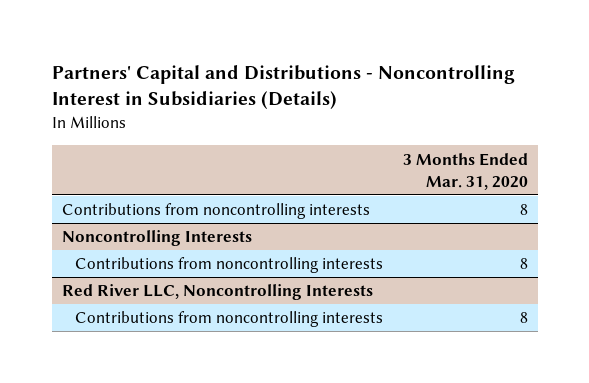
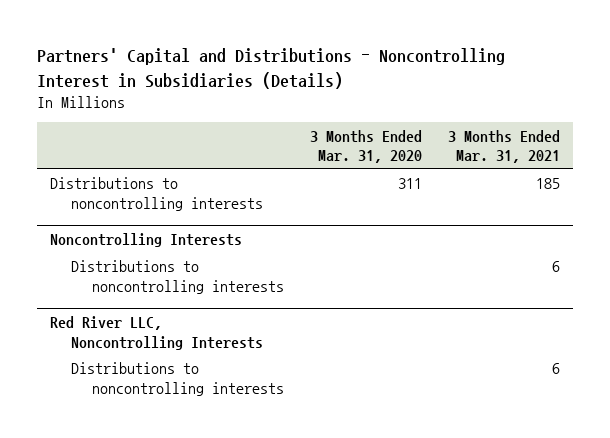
none -> [447,129,560,164] 3 Months Ended Mar. 31, 2021
[61,203,370,220] Contributions from noncontrolling interests -> none
none -> [50,177,263,211] Distributions to noncontrolling interests
[74,257,383,274] Contributions from noncontrolling interests -> none
none -> [70,260,284,294] Distributions to noncontrolling interests
[74,311,383,328] Contributions from noncontrolling interests -> none
none -> [70,362,284,396] Distributions to noncontrolling interests

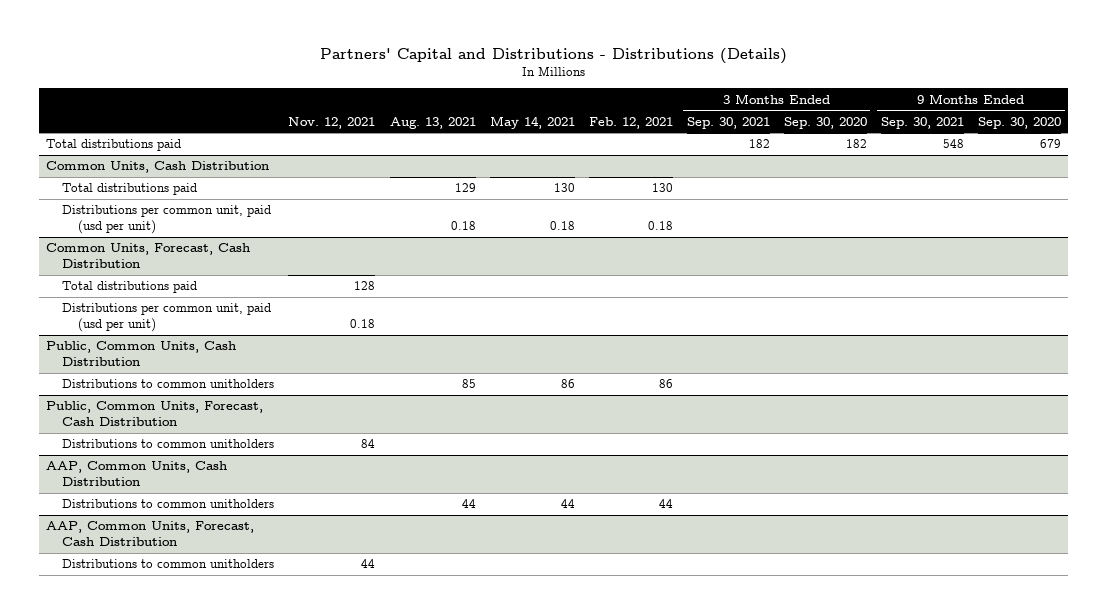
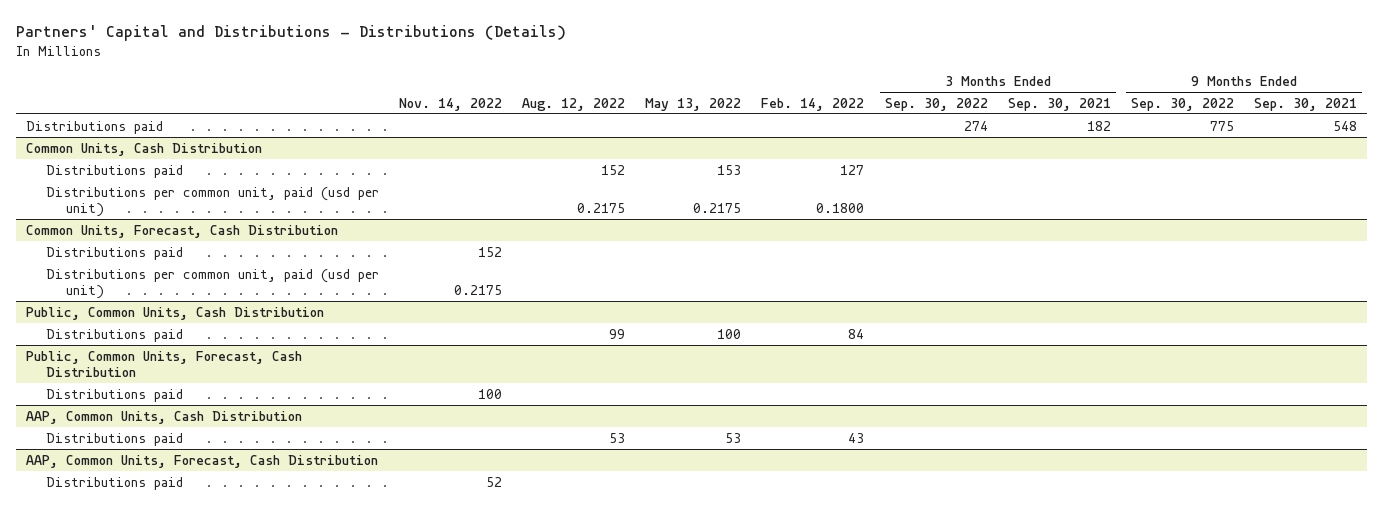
[288,116,376,129] Nov. 12, 2021 -> none
[389,116,476,129] Aug. 13, 2021 -> none
[489,115,575,129] May 14, 2021 -> none
[588,116,673,129] Feb. 12, 2021 -> none
[783,116,867,129] Sep. 30, 2020 -> none
[977,116,1061,129] Sep. 30, 2020 -> none
none -> [399,97,503,111] Nov. 14, 2022
none -> [522,97,626,111] Aug. 12, 2022
none -> [645,97,742,111] May 13, 2022
none -> [761,97,865,111] Feb. 14, 2022
none -> [884,97,988,111] Sep. 30, 2022
none -> [1130,97,1234,111] Sep. 30, 2022
[46,139,182,152] Total distributions paid -> [25,120,163,134] Distributions paid
[62,183,198,196] Total distributions paid -> [46,164,184,178] Distributions paid
[62,281,198,294] Total distributions paid -> [46,246,184,260] Distributions paid
[62,379,275,389] Distributions to common unitholders -> none
none -> [46,328,184,342] Distributions paid
[62,439,275,449] Distributions to common unitholders -> none
none -> [46,388,184,402] Distributions paid
[62,499,275,509] Distributions to common unitholders -> none
none -> [46,432,184,446] Distributions paid
[62,559,275,569] Distributions to common unitholders -> none
none -> [46,476,184,490] Distributions paid

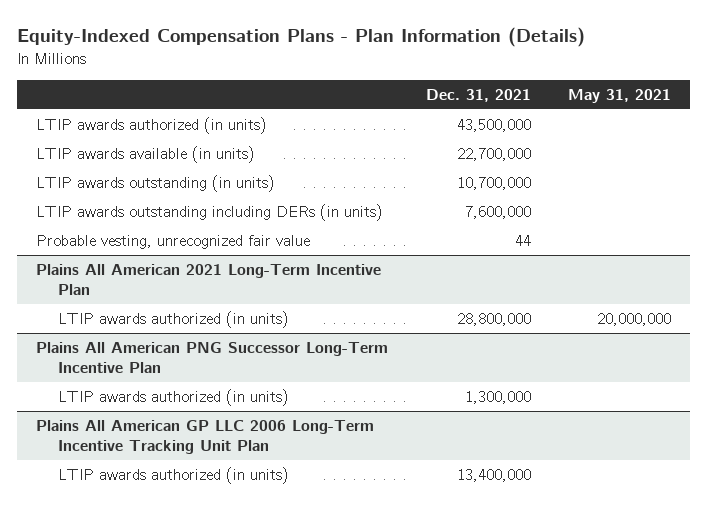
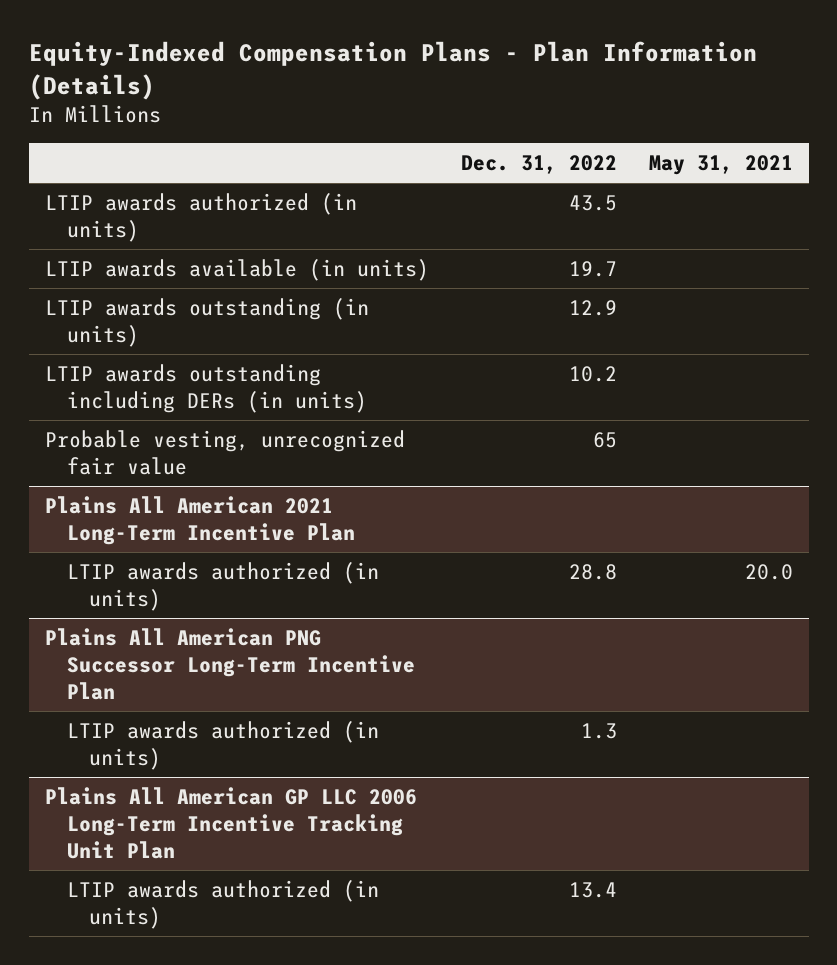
[425,89,531,103] Dec. 31, 2021 -> none
none -> [460,154,617,174] Dec. 31, 2022
[597,312,672,326] 20,000,000 -> [744,563,793,580] 20.0

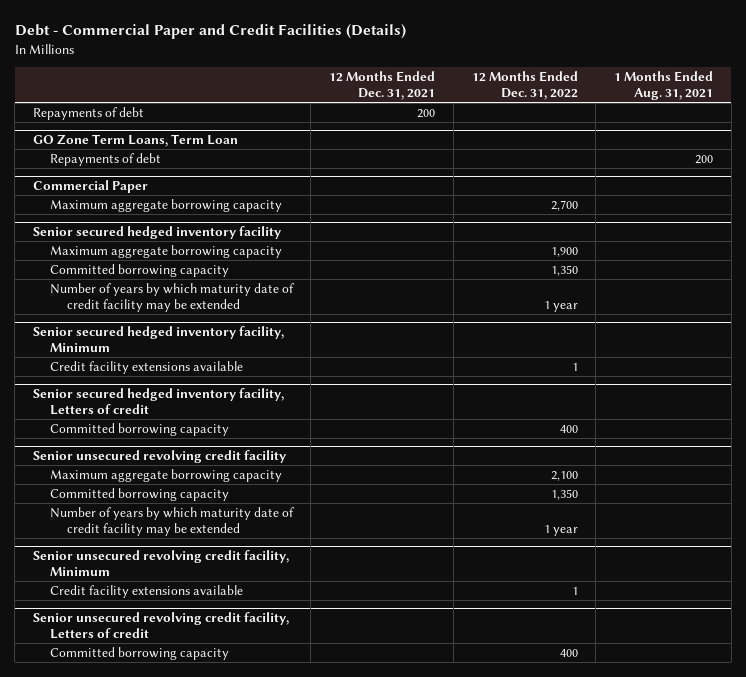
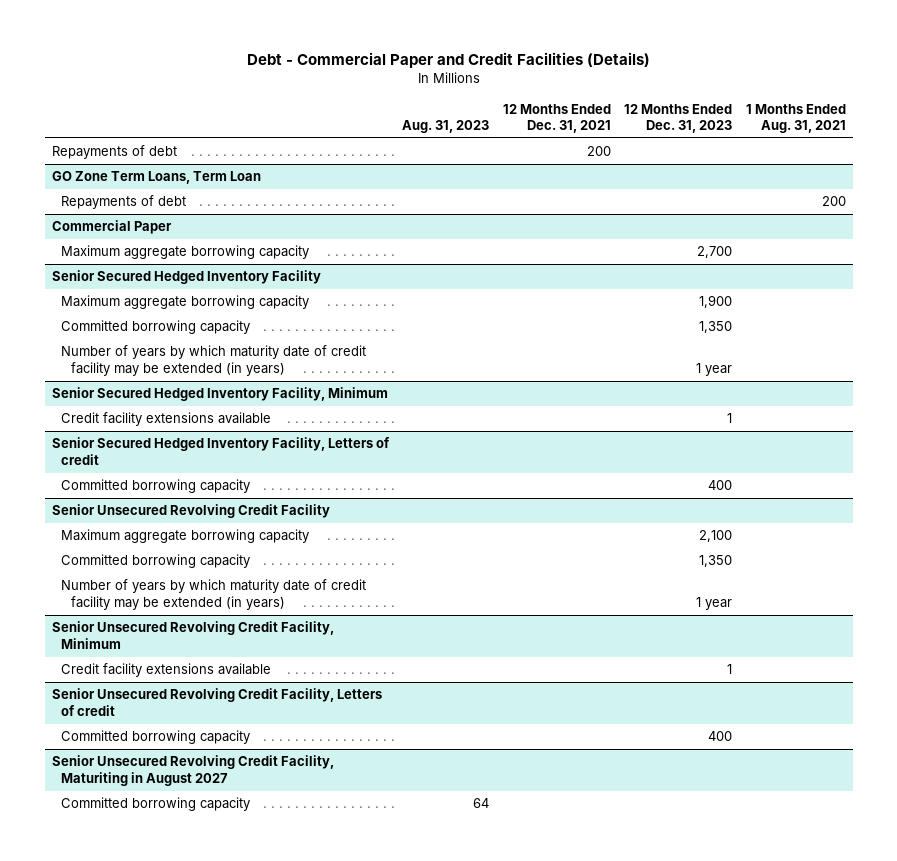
[471,70,578,100] 12 Months Ended Dec. 31, 2022 -> none
none -> [402,120,490,134] Aug. 31, 2023
none -> [624,103,733,134] 12 Months Ended Dec. 31, 2023
[32,225,281,239] Senior secured hedged inventory facility -> [51,270,321,285] Senior Secured Hedged Inventory Facility
[49,282,294,312] Number of years by which maturity date of credit facility may be extended -> [61,345,367,376] Number of years by which maturity date of credit facility may be extended (in years)
[32,325,284,352] Senior secured hedged inventory facility, Minimum -> [51,387,388,402] Senior Secured Hedged Inventory Facility, Minimum
[32,387,284,415] Senior secured hedged inventory facility, Letters of credit -> [51,437,390,465] Senior Secured Hedged Inventory Facility, Letters of credit
[32,449,286,463] Senior unsecured revolving credit facility -> [51,504,330,519] Senior Unsecured Revolving Credit Facility
[49,506,294,536] Number of years by which maturity date of credit facility may be extended -> [61,579,367,610] Number of years by which maturity date of credit facility may be extended (in years)
[32,549,289,576] Senior unsecured revolving credit facility, Minimum -> [51,621,334,649] Senior Unsecured Revolving Credit Facility, Minimum
[32,611,289,639] Senior unsecured revolving credit facility, Letters of credit -> [51,688,382,716] Senior Unsecured Revolving Credit Facility, Letters of credit
none -> [51,755,334,786] Senior Unsecured Revolving Credit Facility, Maturiting in August 2027
none -> [61,797,251,812] Committed borrowing capacity

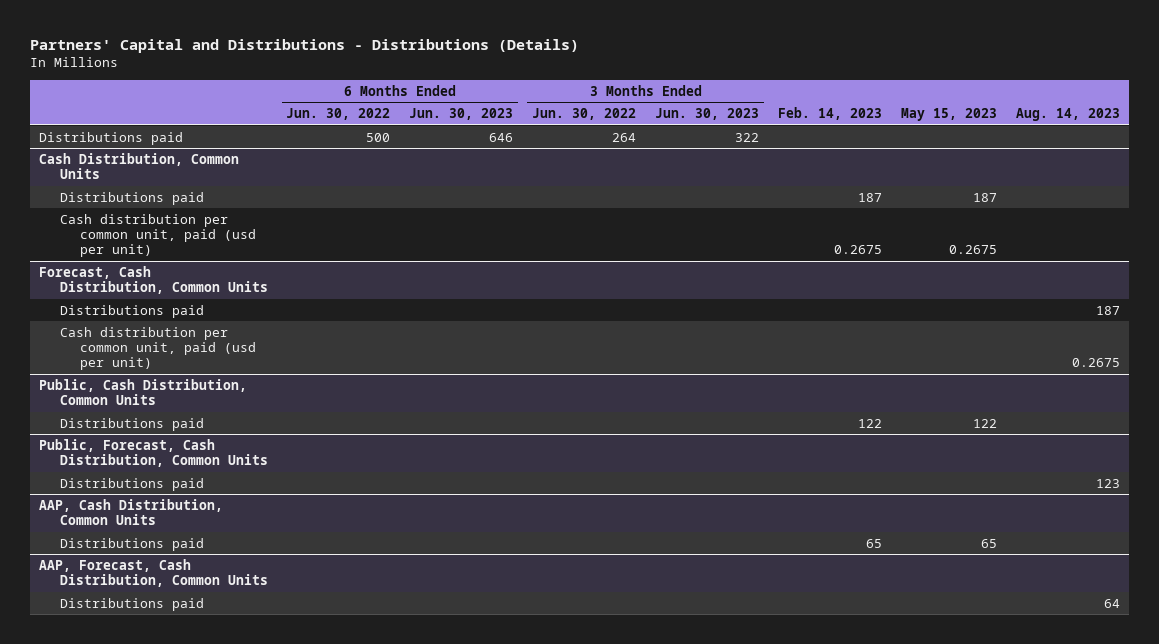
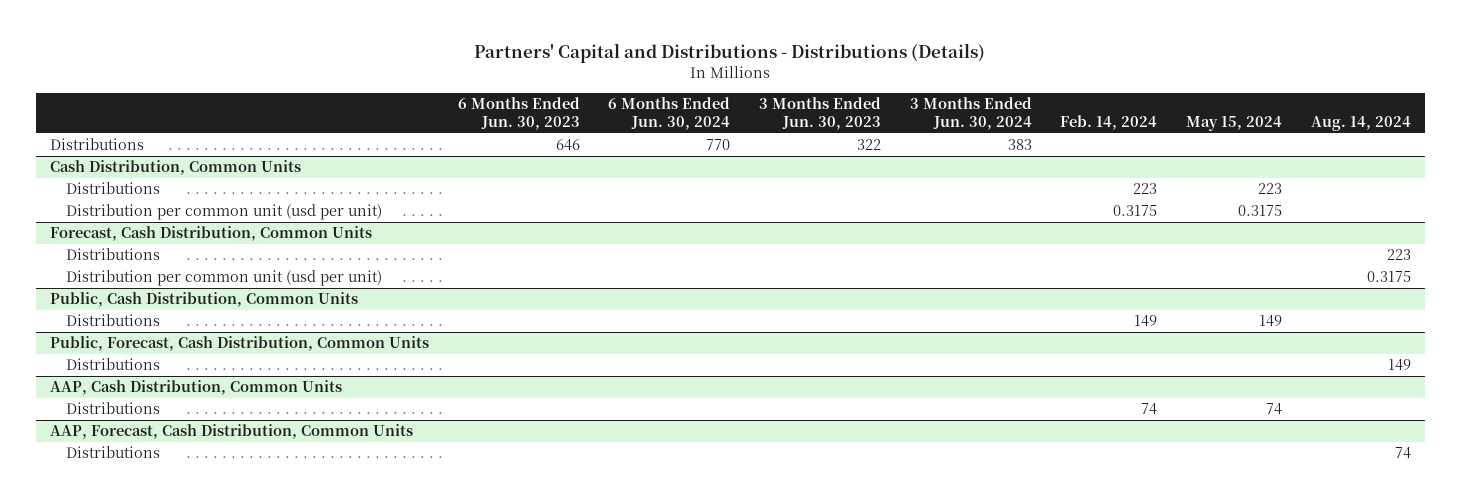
[286,108,391,121] Jun. 30, 2022 -> none
[532,108,637,121] Jun. 30, 2022 -> none
[777,107,882,121] Feb. 14, 2023 -> none
[900,108,997,122] May 15, 2023 -> none
[1015,108,1120,122] Aug. 14, 2023 -> none
none -> [608,97,731,130] 6 Months Ended Jun. 30, 2024
none -> [909,97,1032,130] 3 Months Ended Jun. 30, 2024
none -> [1060,114,1158,130] Feb. 14, 2024
none -> [1186,115,1283,131] May 15, 2024
none -> [1310,115,1411,131] Aug. 14, 2024
[39,131,184,145] Distributions paid -> [50,138,145,151] Distributions
[59,191,204,205] Distributions paid -> [66,182,161,195] Distributions
[59,213,256,258] Cash distribution per common unit, paid (usd per unit) -> [66,204,383,221] Distribution per common unit (usd per unit)
[59,304,204,318] Distributions paid -> [66,248,161,261] Distributions
[59,326,256,371] Cash distribution per common unit, paid (usd per unit) -> [66,270,383,287] Distribution per common unit (usd per unit)
[59,417,204,431] Distributions paid -> [66,314,161,327] Distributions
[59,477,204,491] Distributions paid -> [66,358,161,371] Distributions
[59,537,204,551] Distributions paid -> [66,402,161,415] Distributions
[59,597,204,611] Distributions paid -> [66,446,161,459] Distributions

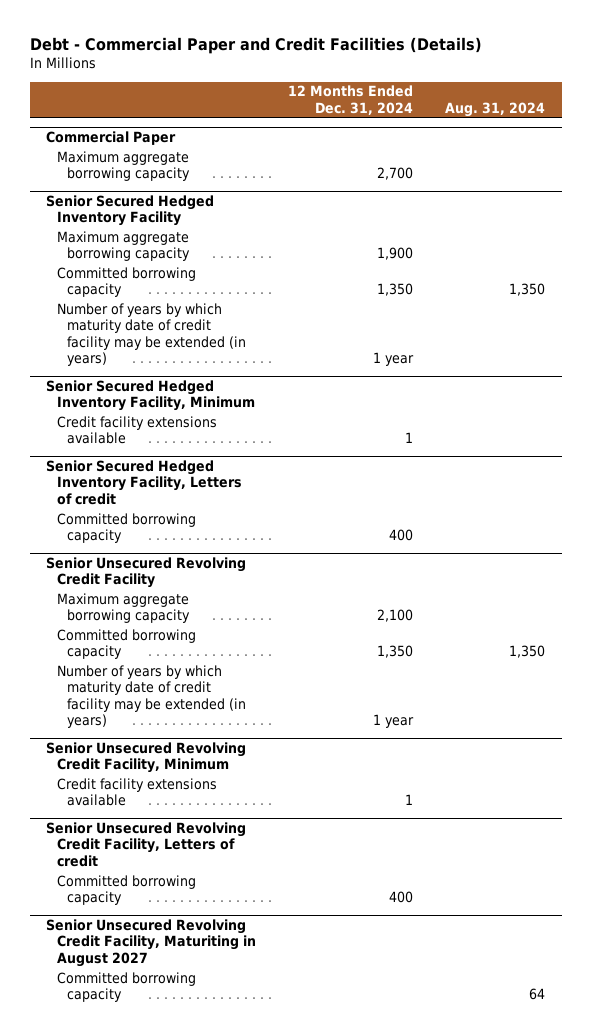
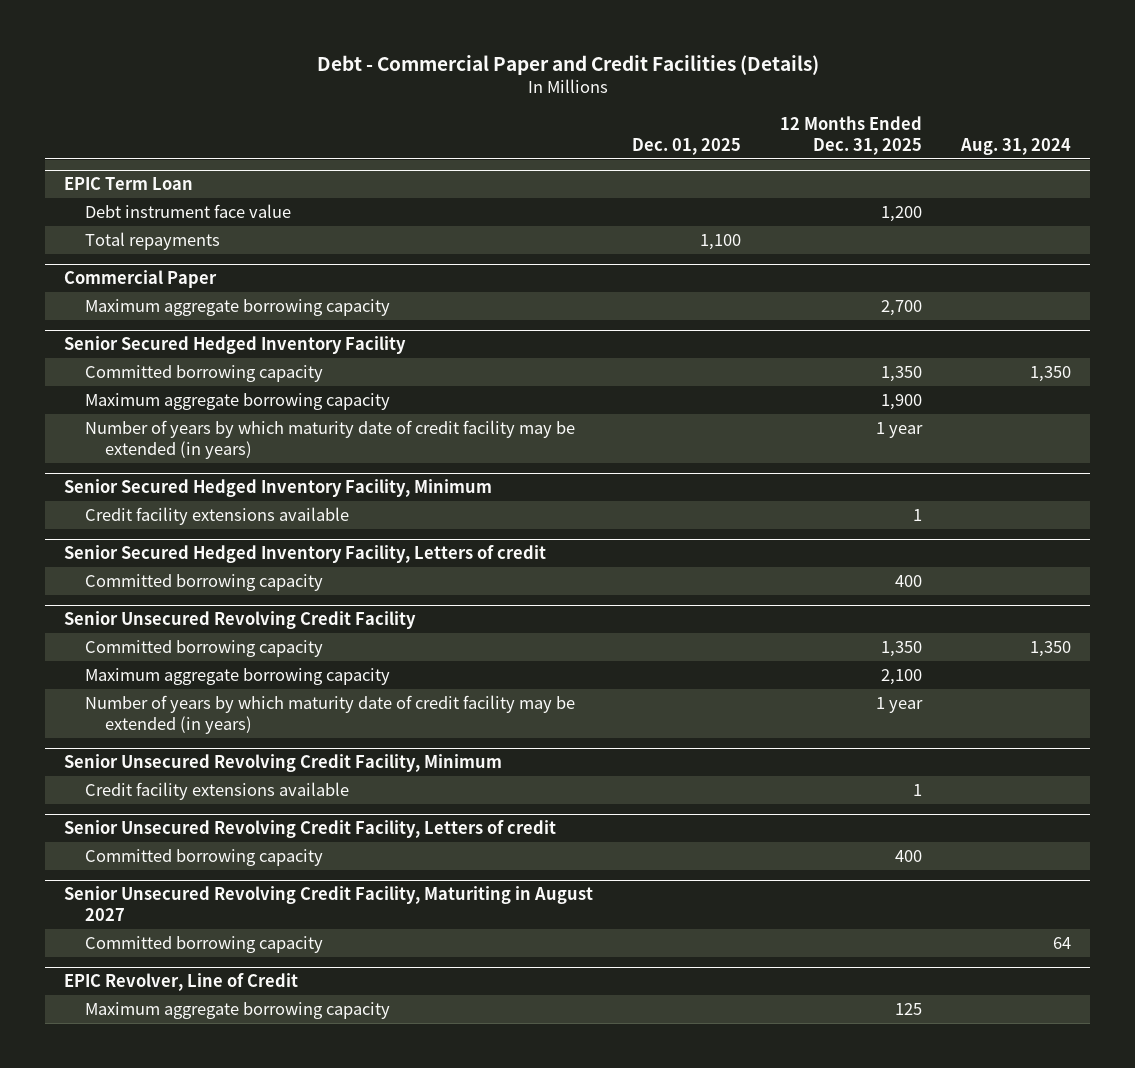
[288,85,414,115] 12 Months Ended Dec. 31, 2024 -> none
none -> [632,137,742,155] Dec. 01, 2025
none -> [780,116,923,155] 12 Months Ended Dec. 31, 2025
none -> [64,177,194,191] EPIC Term Loan
none -> [84,204,291,219] Debt instrument face value
none -> [84,232,220,251] Total repayments
[56,230,191,262] Maximum aggregate borrowing capacity -> [84,393,390,411] Maximum aggregate borrowing capacity
[56,592,191,624] Maximum aggregate borrowing capacity -> [84,668,390,686] Maximum aggregate borrowing capacity
none -> [64,973,299,992] EPIC Revolver, Line of Credit
none -> [84,1002,390,1020] Maximum aggregate borrowing capacity

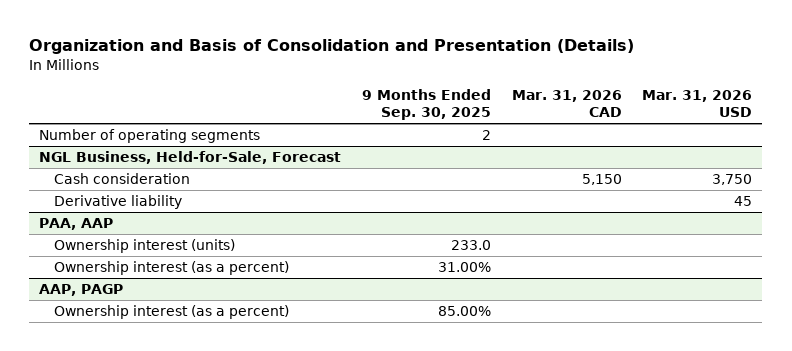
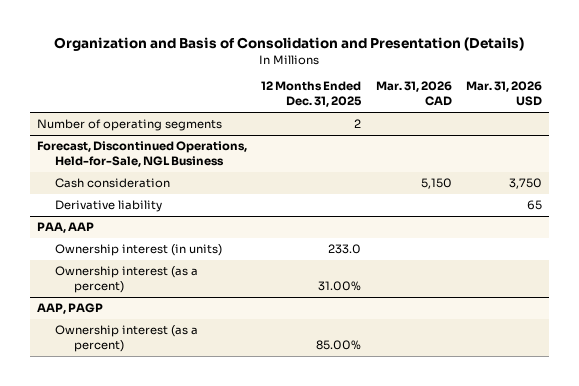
[362,88,492,121] 9 Months Ended Sep. 30, 2025 -> none
none -> [261,81,363,108] 12 Months Ended Dec. 31, 2025
[39,150,342,164] NGL Business, Held-for-Sale, Forecast -> [36,141,247,168] Forecast, Discontinued Operations, Held-for-Sale, NGL Business
[734,195,753,206] 45 -> [526,200,542,211] 65
[53,238,235,253] Ownership interest (units) -> [55,244,223,257] Ownership interest (in units)

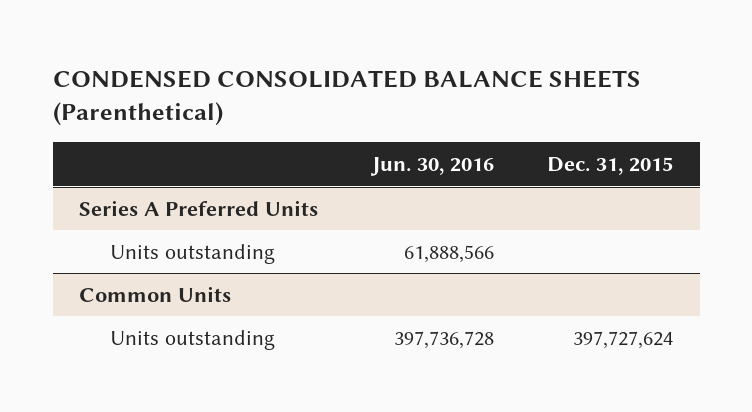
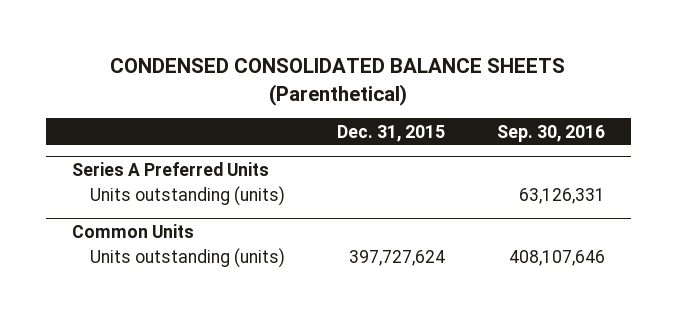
[369,156,494,176] Jun. 30, 2016 -> none
none -> [496,124,605,142] Sep. 30, 2016
[110,243,276,264] Units outstanding -> [90,186,286,207] Units outstanding (units)
[110,329,276,350] Units outstanding -> [90,248,286,269] Units outstanding (units)

